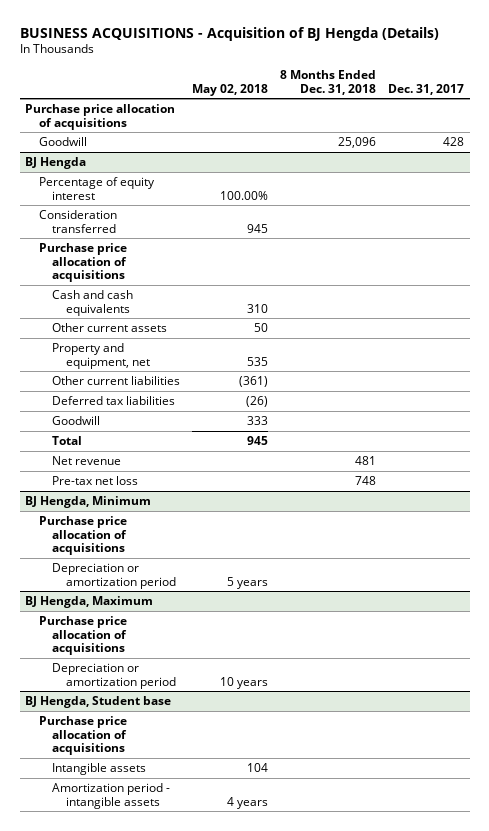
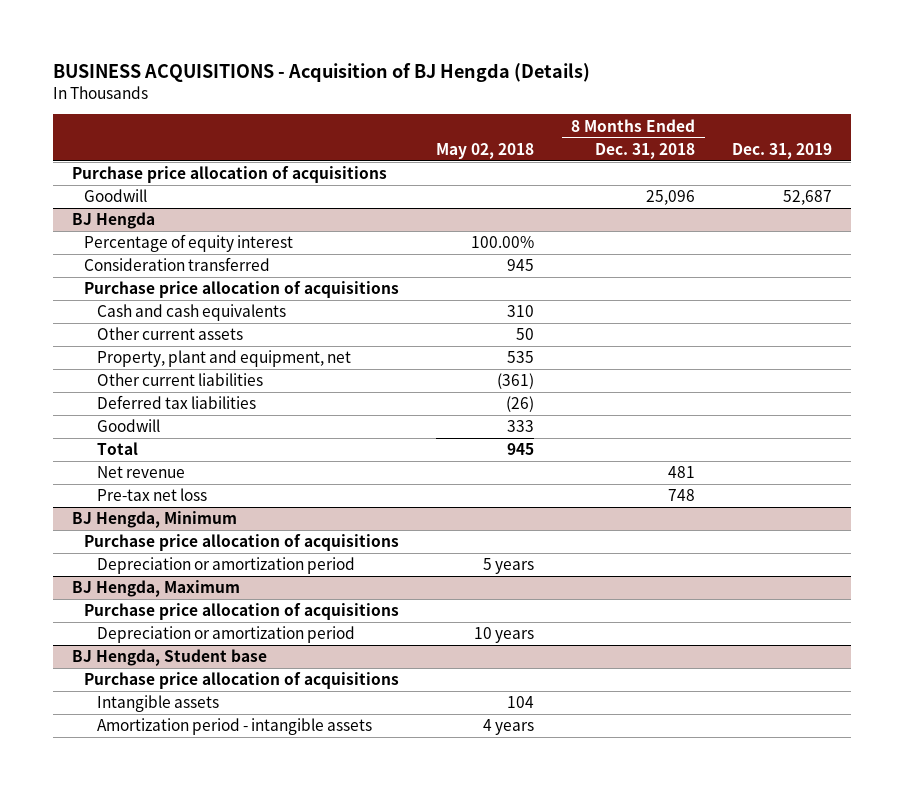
[387,83,464,95] Dec. 31, 2017 -> none
none -> [732,142,833,159] Dec. 31, 2019
[52,342,150,369] Property and equipment, net -> [96,350,351,368] Property, plant and equipment, net

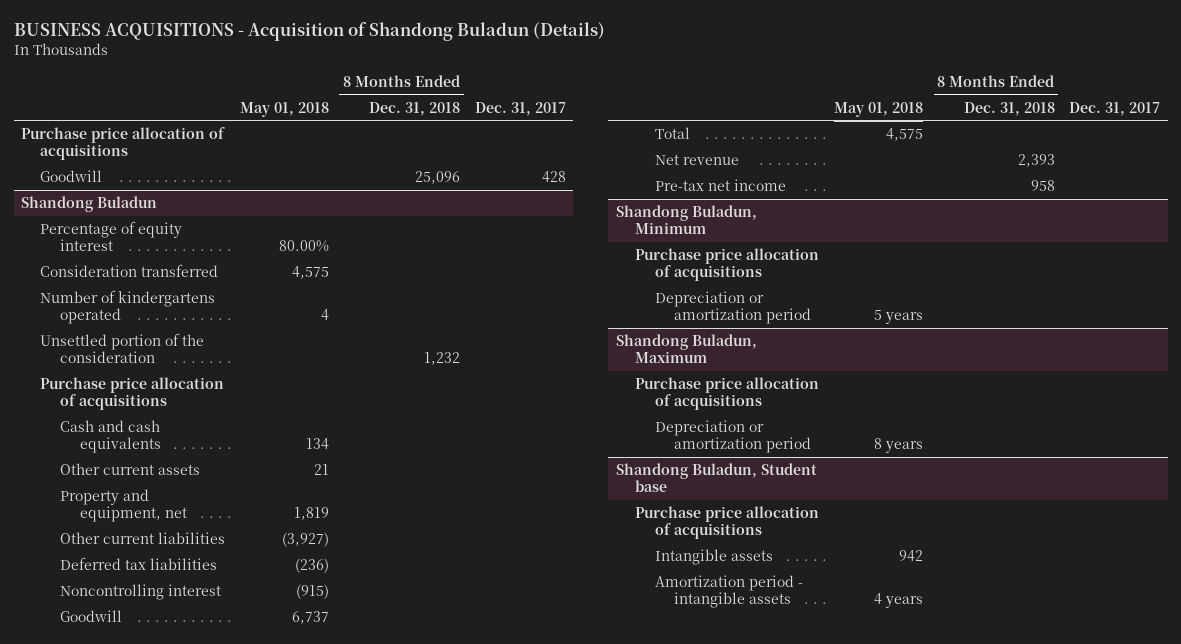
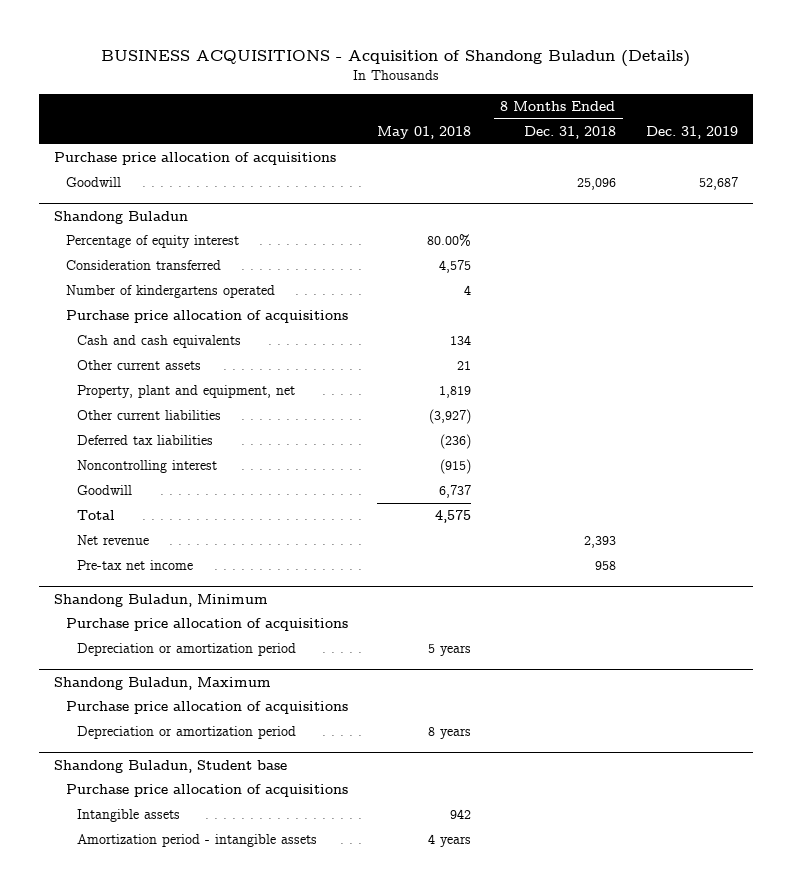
[474,101,566,116] Dec. 31, 2017 -> none
none -> [645,126,738,140] Dec. 31, 2019
[40,332,205,363] Unsettled portion of the consideration -> none
[60,488,187,522] Property and equipment, net -> [76,385,295,399] Property, plant and equipment, net

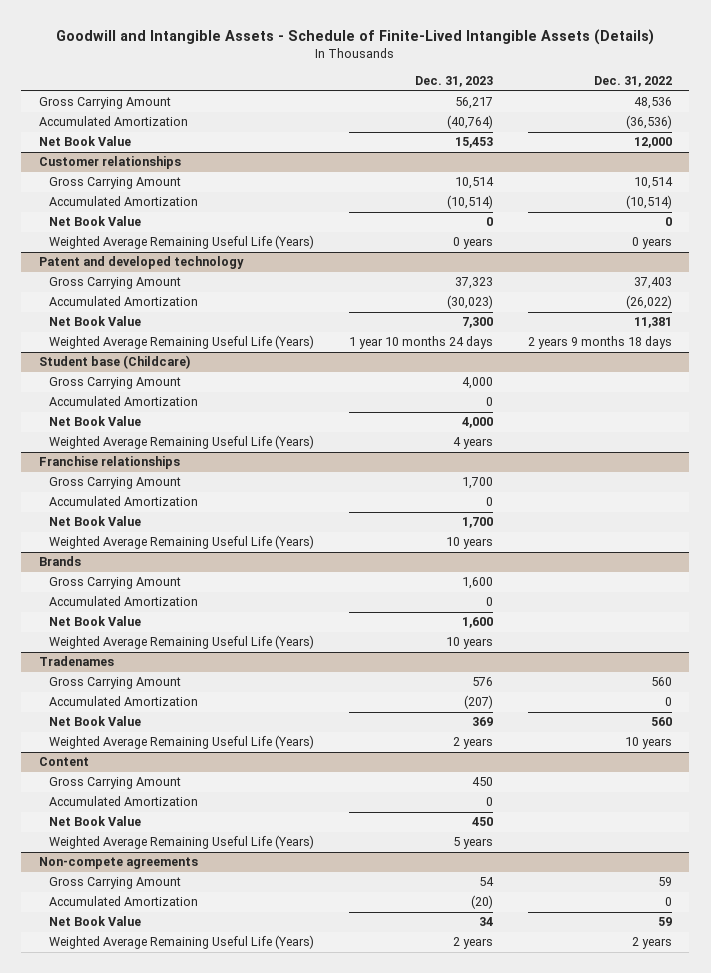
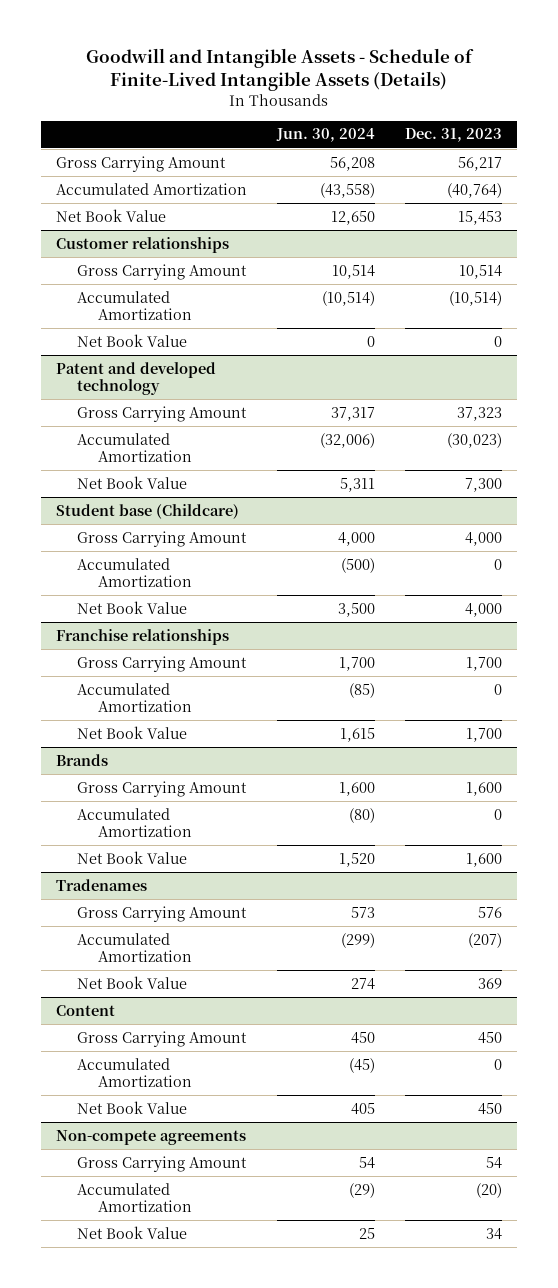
[593,76,672,88] Dec. 31, 2022 -> none
none -> [275,128,375,143] Jun. 30, 2024
[49,235,315,250] Weighted Average Remaining Useful Life (Years) -> none
[49,335,315,350] Weighted Average Remaining Useful Life (Years) -> none
[49,435,315,450] Weighted Average Remaining Useful Life (Years) -> none
[49,535,315,550] Weighted Average Remaining Useful Life (Years) -> none
[49,635,315,650] Weighted Average Remaining Useful Life (Years) -> none
[49,735,315,750] Weighted Average Remaining Useful Life (Years) -> none
[49,835,315,850] Weighted Average Remaining Useful Life (Years) -> none
[49,935,315,950] Weighted Average Remaining Useful Life (Years) -> none

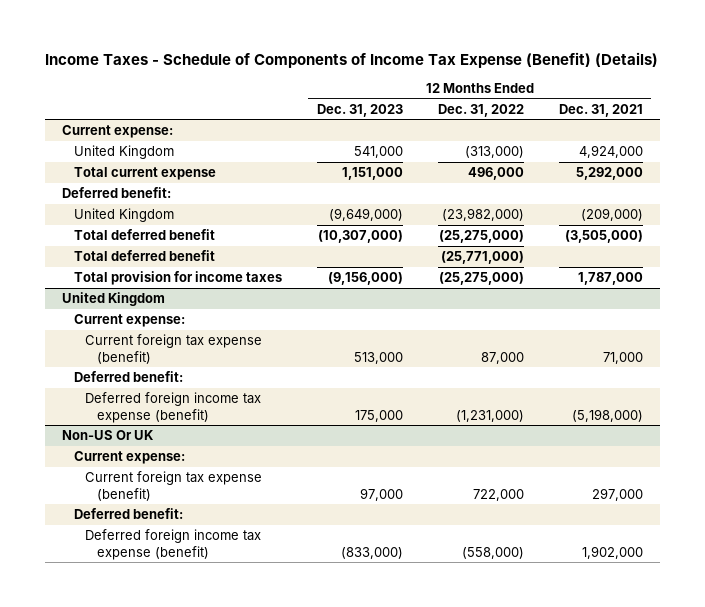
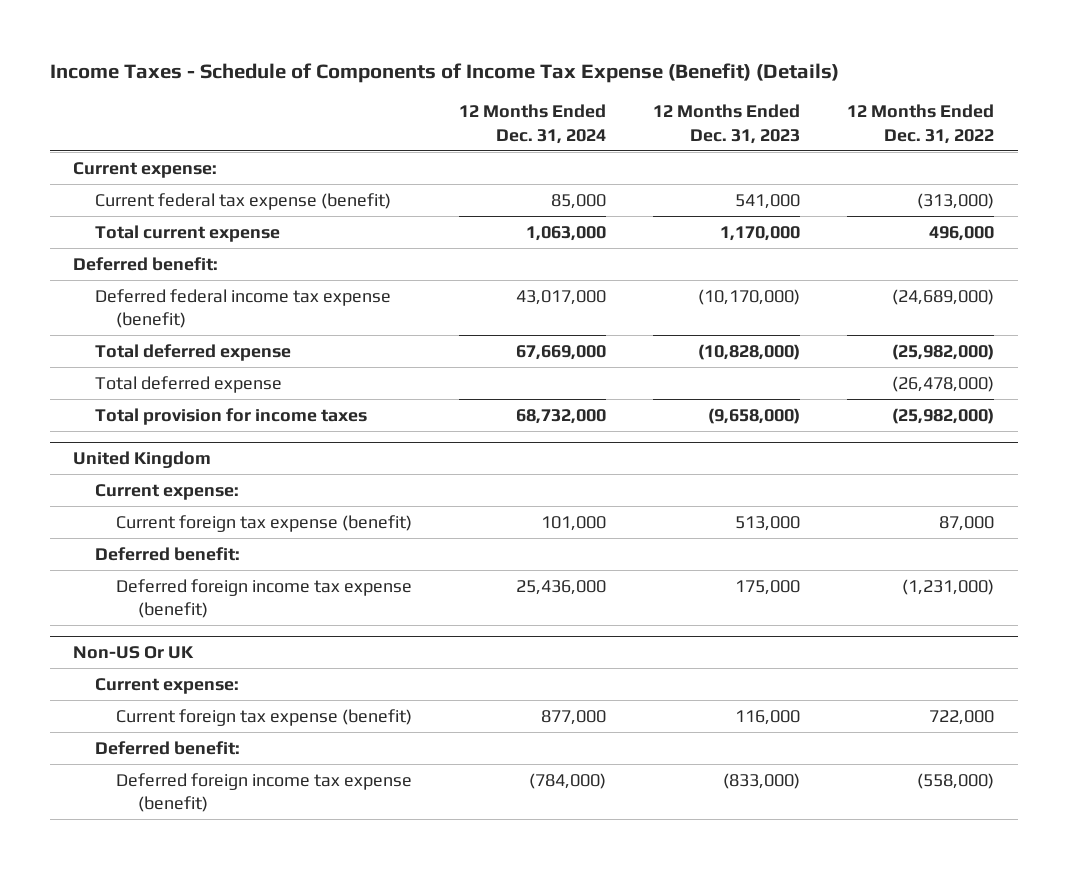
[558,103,643,117] Dec. 31, 2021 -> none
none -> [459,104,607,144] 12 Months Ended Dec. 31, 2024
[73,145,174,160] United Kingdom -> [94,192,391,210] Current federal tax expense (benefit)
[341,167,403,181] 1,151,000 -> [720,225,801,241] 1,170,000
[73,208,174,223] United Kingdom -> none
none -> [94,288,391,329] Deferred federal income tax expense (benefit)
[73,229,215,241] Total deferred benefit -> [94,343,291,361] Total deferred expense
[317,230,403,244] (10,307,000) -> [698,343,801,360] (10,828,000)
[438,230,524,244] (25,275,000) -> [892,343,995,360] (25,982,000)
[73,250,215,262] Total deferred benefit -> [94,375,282,393] Total deferred expense
[440,251,524,265] (25,771,000) -> [892,375,995,392] (26,478,000)
[327,272,403,286] (9,156,000) -> [708,407,801,424] (9,658,000)
[438,272,524,286] (25,275,000) -> [892,407,995,424] (25,982,000)
[359,487,403,501] 97,000 -> [735,709,801,725] 116,000

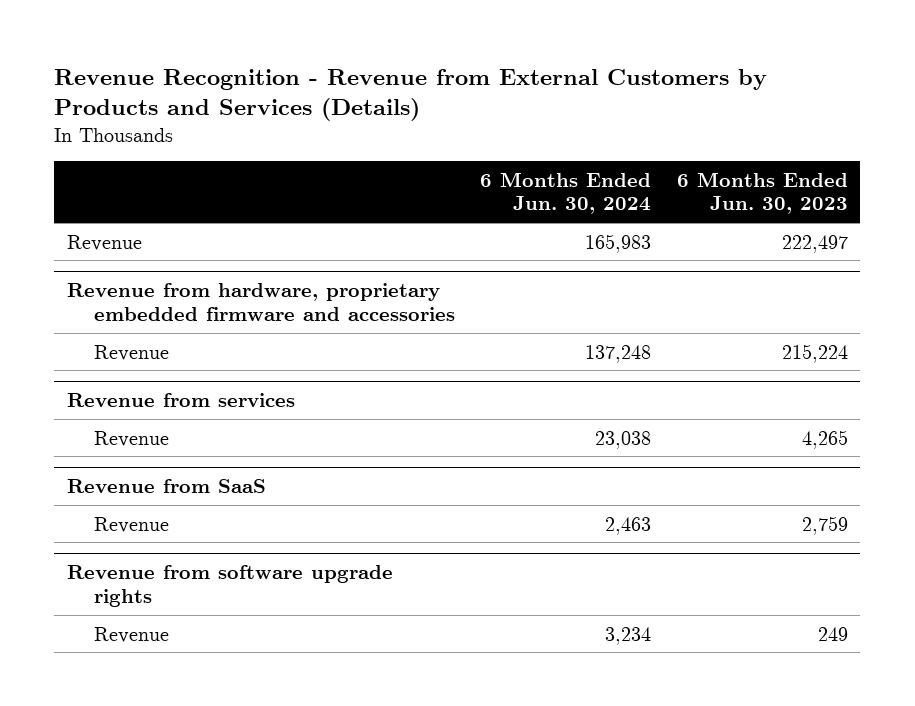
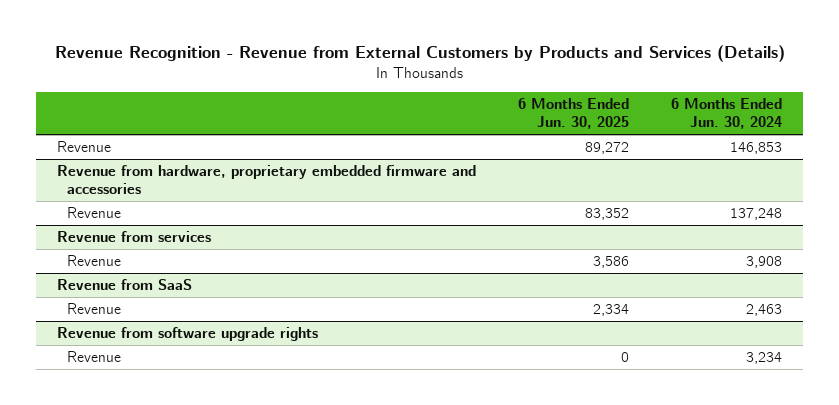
[676,171,848,215] 6 Months Ended Jun. 30, 2023 -> none
none -> [518,98,630,129] 6 Months Ended Jun. 30, 2025
[585,233,652,253] 165,983 -> [730,142,783,155] 146,853
[595,430,652,449] 23,038 -> [746,256,783,269] 3,908

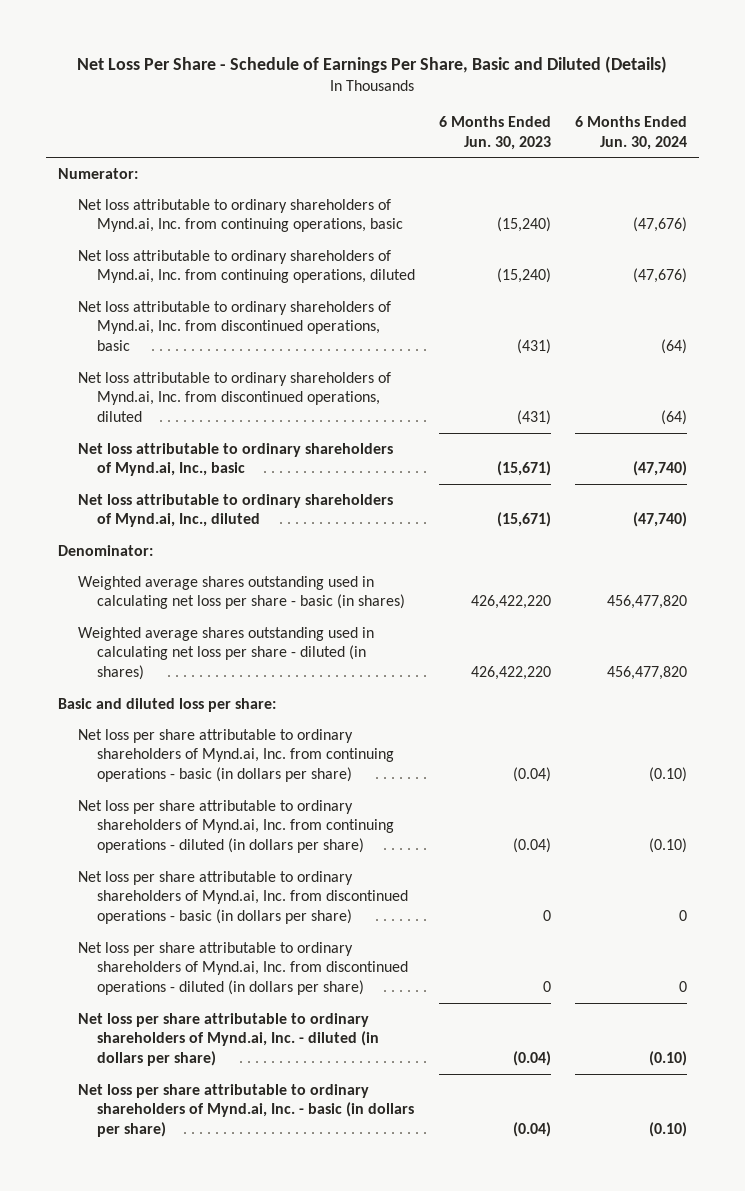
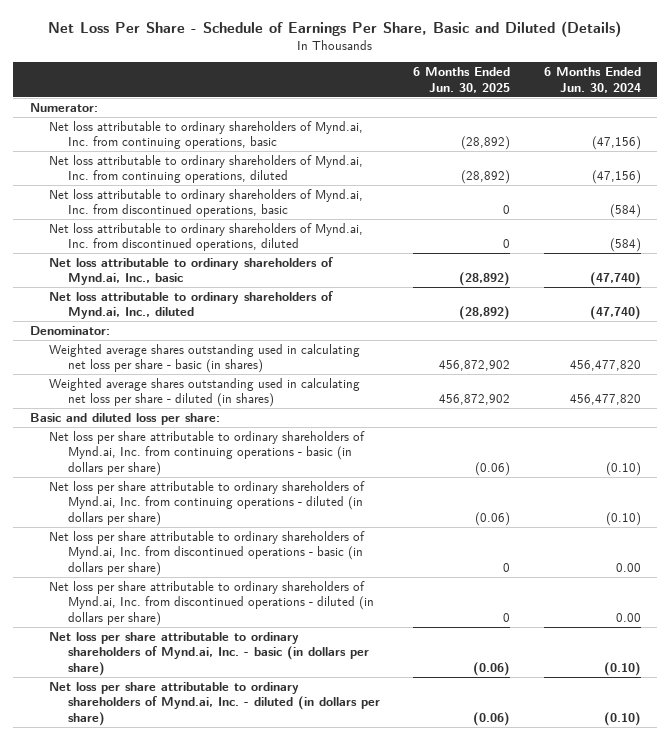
[439,115,552,150] 6 Months Ended Jun. 30, 2023 -> none
none -> [413,66,511,93] 6 Months Ended Jun. 30, 2025
[633,217,688,233] (47,676) -> [591,136,641,151] (47,156)
[633,268,688,284] (47,676) -> [591,170,641,185] (47,156)
[661,339,688,355] (64) -> [609,204,641,219] (584)
[661,410,688,426] (64) -> [609,238,641,253] (584)
[679,910,688,922] 0 -> [615,562,641,572] 0.00
[679,981,688,993] 0 -> [615,612,641,622] 0.00
[77,1012,380,1067] Net loss per share attributable to ordinary shareholders of Mynd.ai, Inc. - diluted (in dollars per share) -> [48,681,380,726] Net loss per share attributable to ordinary shareholders of Mynd.ai, Inc. - diluted (in dollars per share)

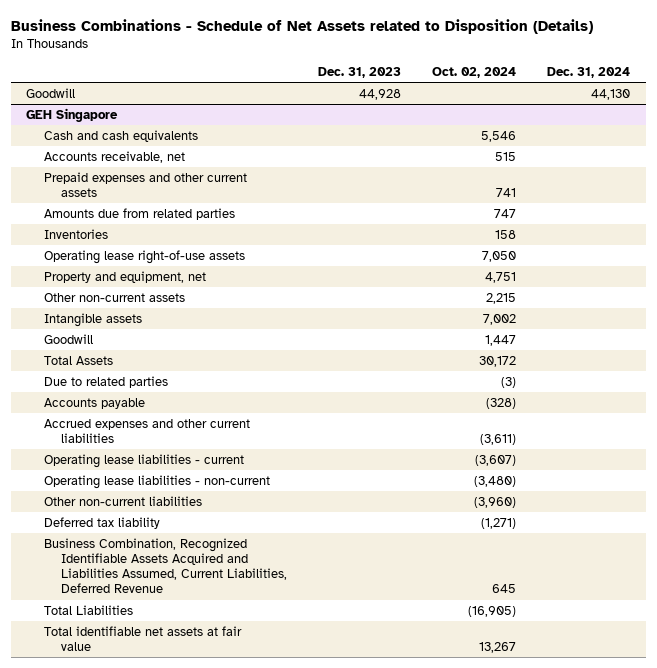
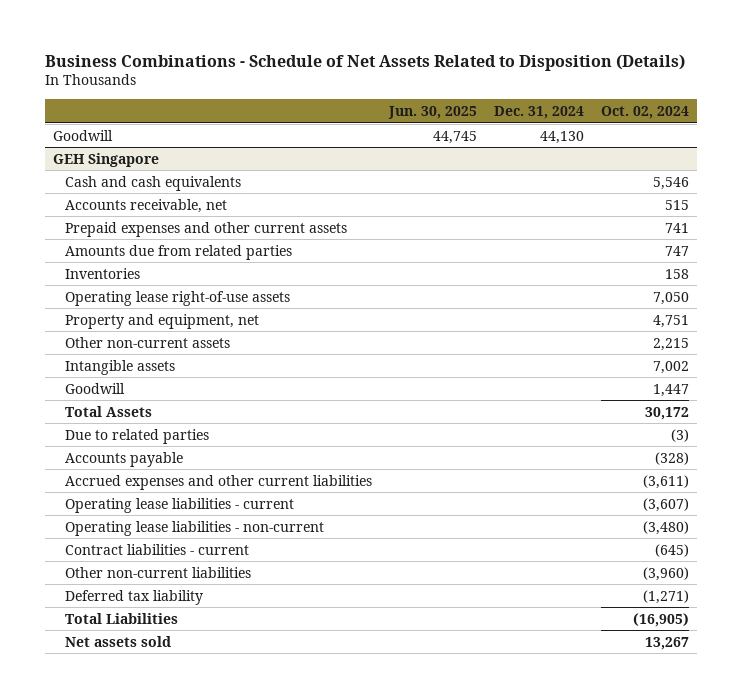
[10,18,593,34] Business Combinations - Schedule of Net Assets related to Disposition (Details) -> [44,53,685,71] Business Combinations - Schedule of Net Assets Related to Disposition (Details)
[318,66,402,78] Dec. 31, 2023 -> none
none -> [388,106,478,120] Jun. 30, 2025
none -> [65,543,250,555] Contract liabilities - current
[43,538,288,594] Business Combination, Recognized Identifiable Assets Acquired and Liabilities Assumed, Current Liabilities, Deferred Revenue -> none
[43,626,242,652] Total identifiable net assets at fair value -> [65,635,172,647] Net assets sold

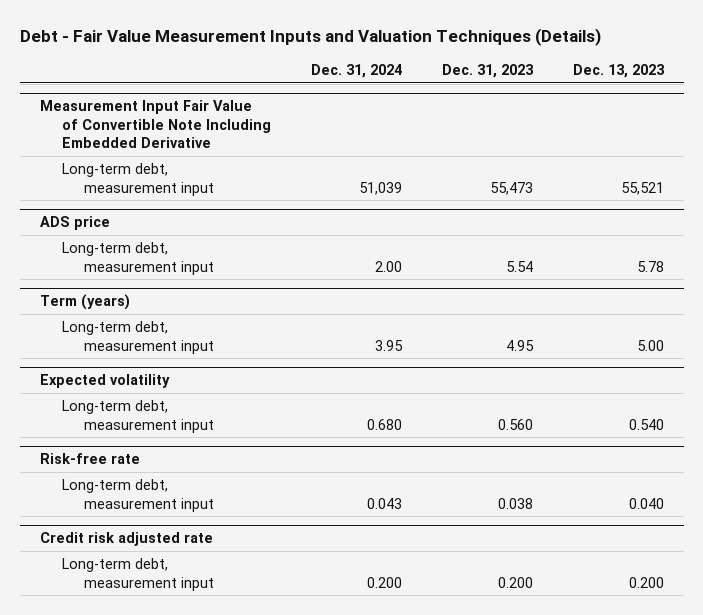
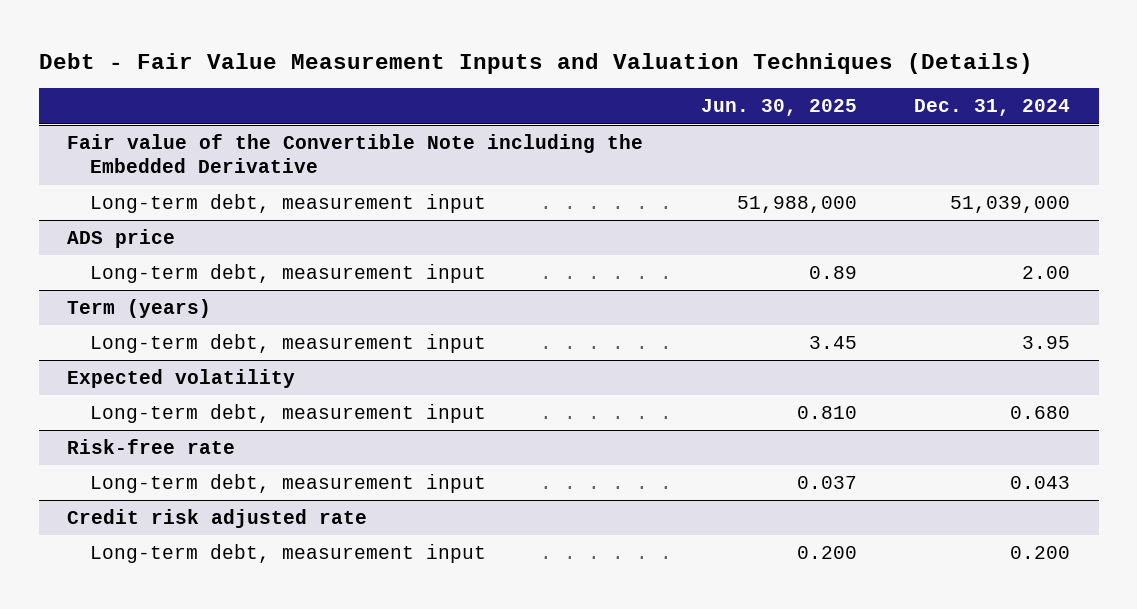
[441,63,534,78] Dec. 31, 2023 -> none
[572,63,665,78] Dec. 13, 2023 -> none
none -> [700,99,857,117] Jun. 30, 2025
[39,100,271,149] Measurement Input Fair Value of Convertible Note Including Embedded Derivative -> [67,134,644,174] Fair value of the Convertible Note including the Embedded Derivative
[358,181,402,195] 51,039 -> [950,196,1071,214] 51,039,000

